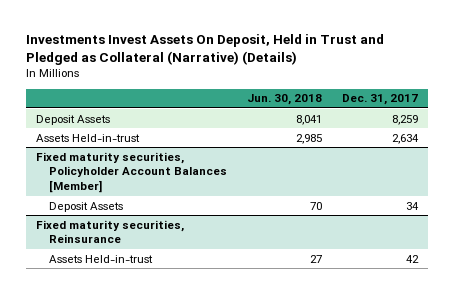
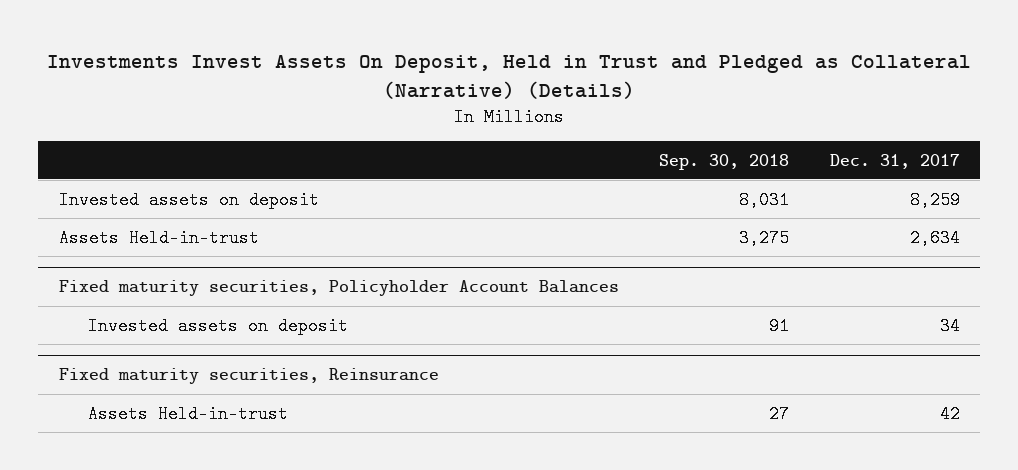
[247,94,323,106] Jun. 30, 2018 -> none
none -> [659,153,790,170] Sep. 30, 2018
[35,114,110,125] Deposit Assets -> [58,190,319,209] Invested assets on deposit
[35,151,228,194] Fixed maturity securities, Policyholder Account Balances [Member] -> [58,280,619,297] Fixed maturity securities, Policyholder Account Balances
[49,201,124,212] Deposit Assets -> [88,316,349,335] Invested assets on deposit

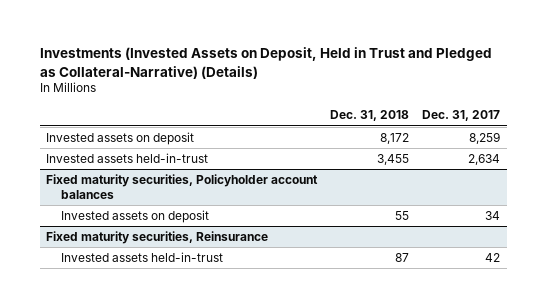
[47,54,972,99] Investments Invest Assets On Deposit, Held in Trust and Pledged as Collateral (Narrative) (Details) -> [39,47,492,79] Investments (Invested Assets on Deposit, Held in Trust and Pledged as Collateral-Narrative) (Details)
[659,153,790,170] Sep. 30, 2018 -> none
none -> [330,110,410,122] Dec. 31, 2018
[58,228,259,247] Assets Held-in-trust -> [46,152,209,163] Invested assets held-in-trust
[58,280,619,297] Fixed maturity securities, Policyholder Account Balances -> [46,173,319,199] Fixed maturity securities, Policyholder account balances
[88,404,289,423] Assets Held-in-trust -> [61,251,224,262] Invested assets held-in-trust

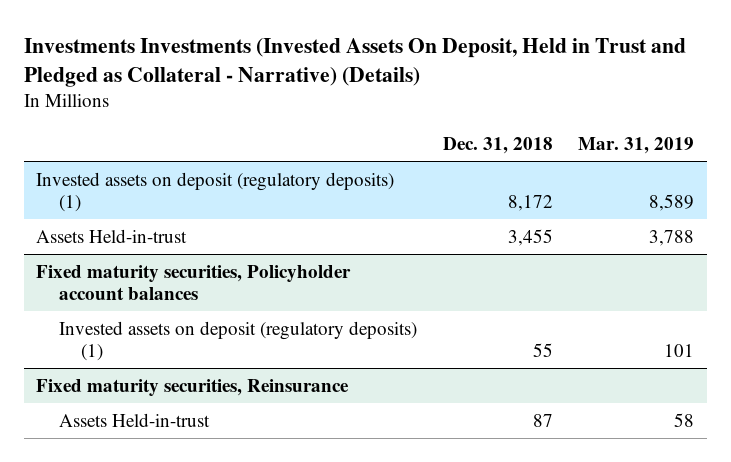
[39,47,492,79] Investments (Invested Assets on Deposit, Held in Trust and Pledged as Collateral-Narrative) (Details) -> [23,37,686,87] Investments Investments (Invested Assets On Deposit, Held in Trust and Pledged as Collateral - Narrative) (Details)
[422,110,501,122] Dec. 31, 2017 -> none
none -> [578,136,695,154] Mar. 31, 2019
[46,131,195,145] Invested assets on deposit -> [36,171,395,212] Invested assets on deposit (regulatory deposits) (1)
[46,152,209,163] Invested assets held-in-trust -> [36,228,188,243] Assets Held-in-trust
[61,209,210,223] Invested assets on deposit -> [58,320,417,361] Invested assets on deposit (regulatory deposits) (1)
[61,251,224,262] Invested assets held-in-trust -> [58,412,210,427] Assets Held-in-trust

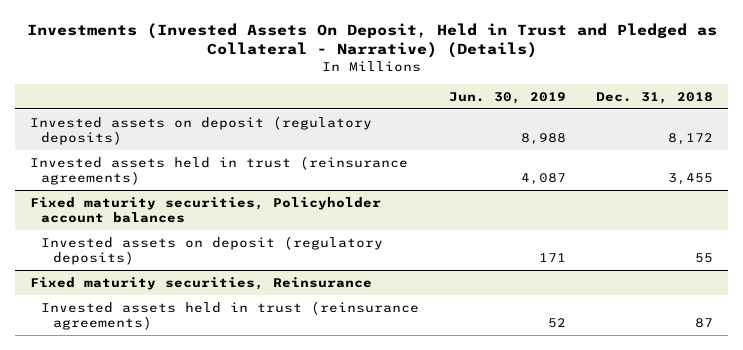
[23,37,686,87] Investments Investments (Invested Assets On Deposit, Held in Trust and Pledged as Collateral - Narrative) (Details) -> [26,22,717,59] Investments (Invested Assets On Deposit, Held in Trust and Pledged as Collateral - Narrative) (Details)
[578,136,695,154] Mar. 31, 2019 -> none
none -> [449,91,567,104] Jun. 30, 2019
[36,171,395,212] Invested assets on deposit (regulatory deposits) (1) -> [30,115,373,145] Invested assets on deposit (regulatory deposits)
[36,228,188,243] Assets Held-in-trust -> [30,155,409,185] Invested assets held in trust (reinsurance agreements)
[58,320,417,361] Invested assets on deposit (regulatory deposits) (1) -> [41,235,384,265] Invested assets on deposit (regulatory deposits)
[58,412,210,427] Assets Held-in-trust -> [41,300,420,330] Invested assets held in trust (reinsurance agreements)

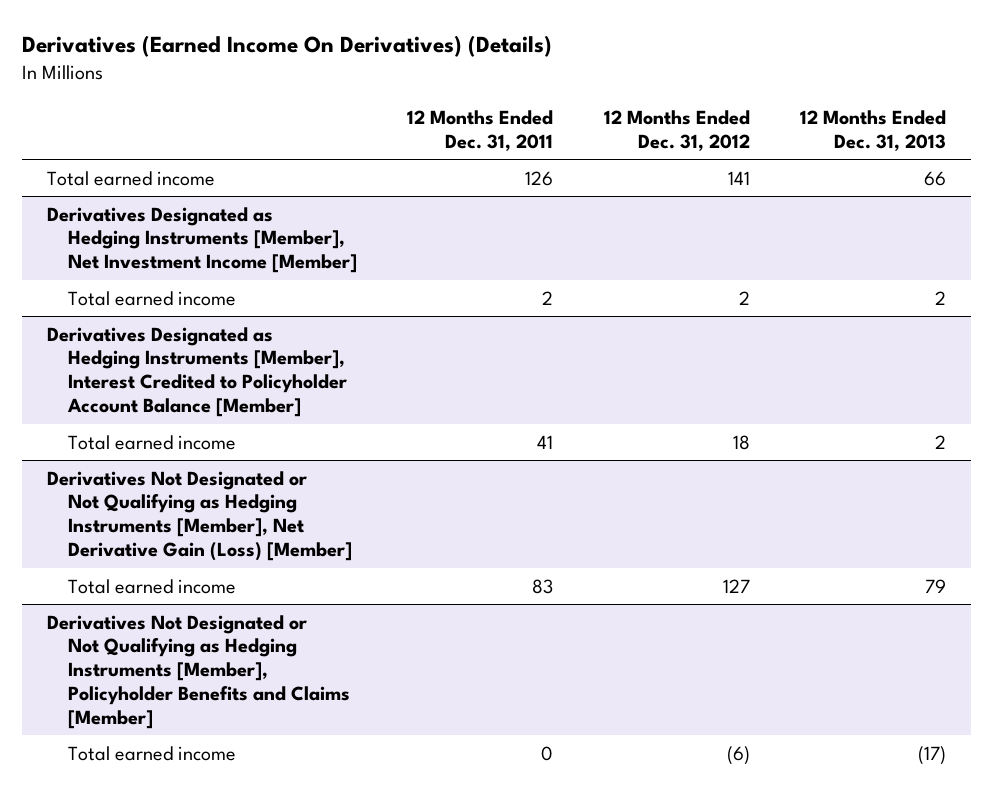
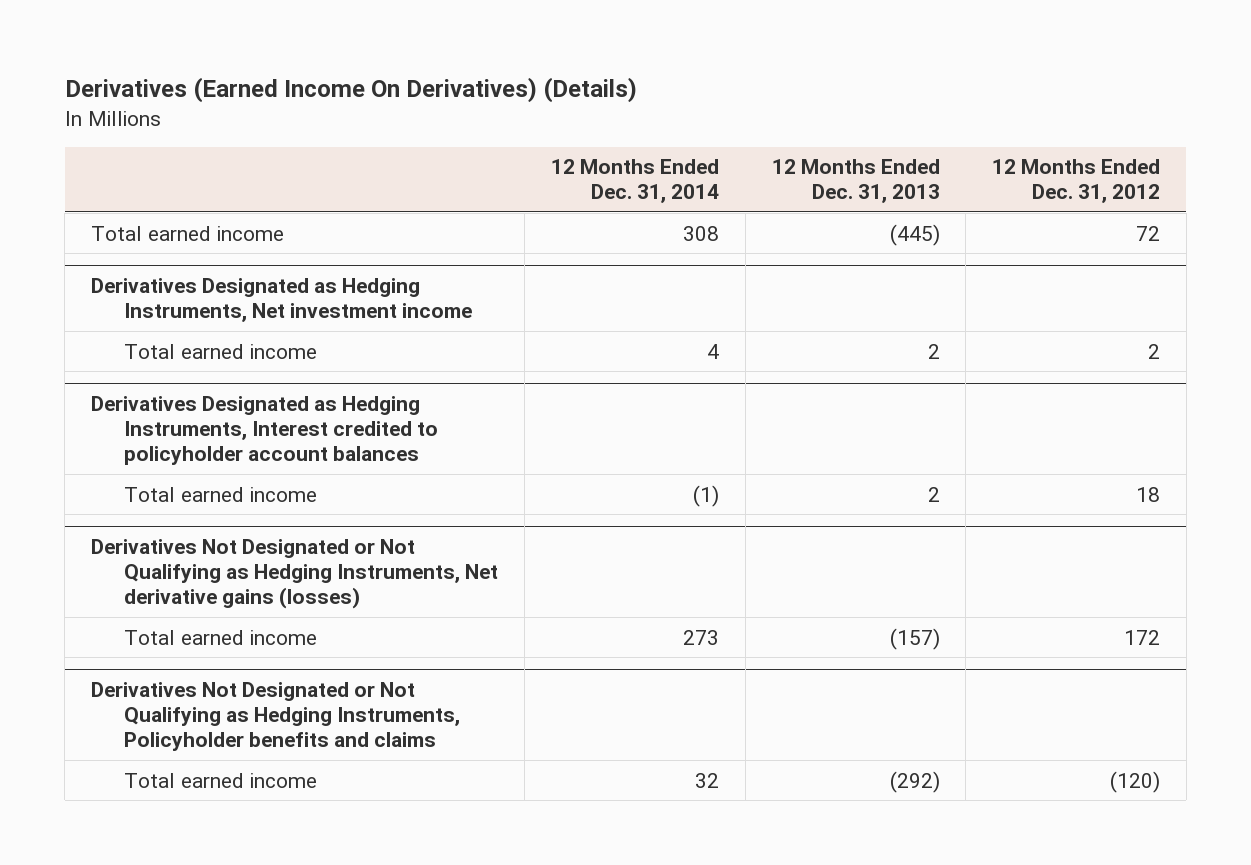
[407,109,554,151] 12 Months Ended Dec. 31, 2011 -> none
none -> [550,159,719,204] 12 Months Ended Dec. 31, 2014
[727,170,750,185] 141 -> [1136,225,1161,241] 72
[923,170,946,186] 66 -> [889,223,940,246] (445)
[46,206,358,274] Derivatives Designated as Hedging Instruments [Member], Net Investment Income [Member] -> [90,278,473,323] Derivatives Designated as Hedging Instruments, Net investment income
[46,326,348,417] Derivatives Designated as Hedging Instruments [Member], Interest Credited to Policyholder Account Balance [Member] -> [90,396,439,466] Derivatives Designated as Hedging Instruments, Interest credited to policyholder account balances
[46,470,353,561] Derivatives Not Designated or Not Qualifying as Hedging Instruments [Member], Net Derivative Gain (Loss) [Member] -> [90,539,499,610] Derivatives Not Designated or Not Qualifying as Hedging Instruments, Net derivative gains (losses)
[722,578,750,593] 127 -> [1124,629,1161,645] 172
[924,578,946,593] 79 -> [889,627,940,650] (157)
[46,614,351,729] Derivatives Not Designated or Not Qualifying as Hedging Instruments [Member], Policyholder Benefits and Claims [Member] -> [90,682,461,752] Derivatives Not Designated or Not Qualifying as Hedging Instruments, Policyholder benefits and claims
[726,745,750,765] (6) -> [1110,770,1161,793] (120)
[917,745,946,765] (17) -> [889,770,940,793] (292)

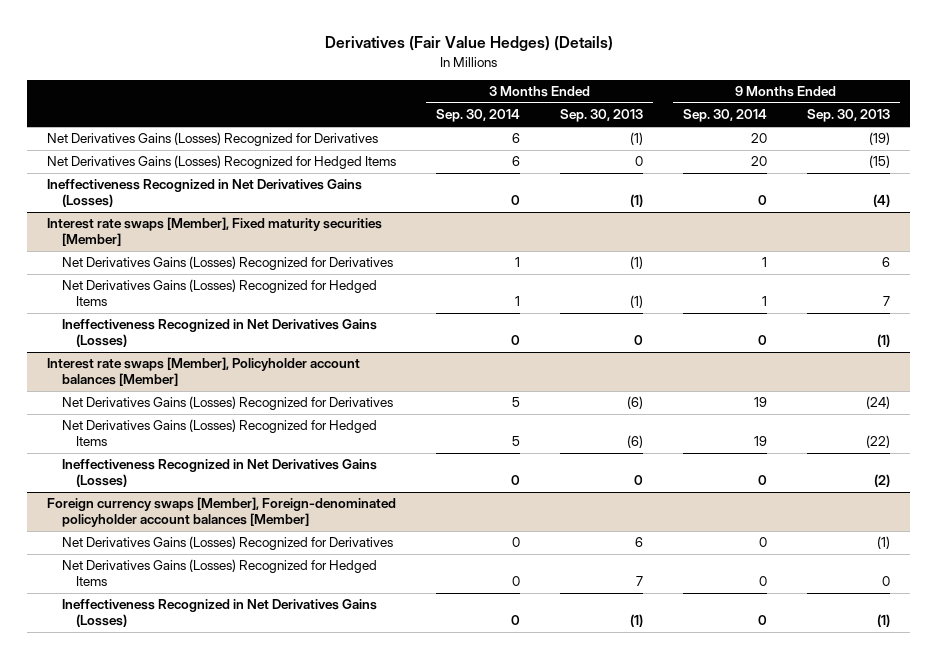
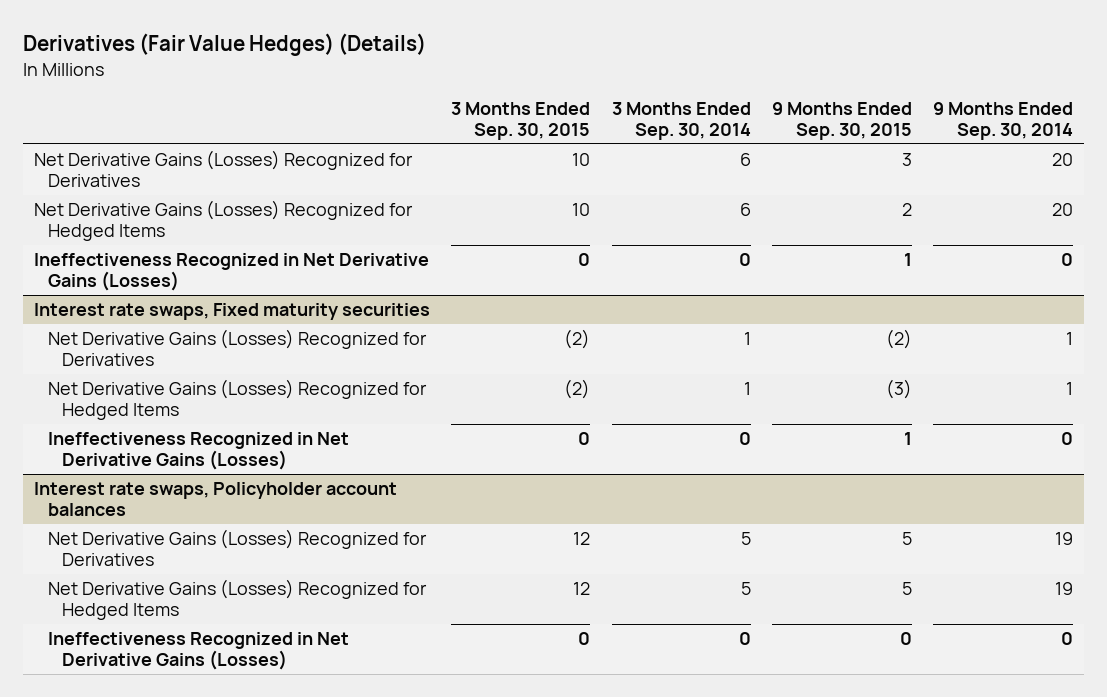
[560,109,644,123] Sep. 30, 2013 -> none
[806,109,890,123] Sep. 30, 2013 -> none
none -> [451,101,591,140] 3 Months Ended Sep. 30, 2015
none -> [771,101,912,140] 9 Months Ended Sep. 30, 2015
[47,497,397,528] Foreign currency swaps [Member], Foreign-denominated policyholder account balances [Member] -> none
[61,536,393,551] Net Derivatives Gains (Losses) Recognized for Derivatives -> none
[61,559,377,587] Net Derivatives Gains (Losses) Recognized for Hedged Items -> none
[61,599,377,628] Ineffectiveness Recognized in Net Derivatives Gains (Losses) -> none
[47,132,379,147] Net Derivatives Gains (Losses) Recognized for Derivatives -> [33,150,413,188] Net Derivative Gains (Losses) Recognized for Derivatives
[47,155,397,170] Net Derivatives Gains (Losses) Recognized for Hedged Items -> [33,200,413,242] Net Derivative Gains (Losses) Recognized for Hedged Items
[47,179,363,208] Ineffectiveness Recognized in Net Derivatives Gains (Losses) -> [33,253,429,292] Ineffectiveness Recognized in Net Derivative Gains (Losses)
[47,217,383,247] Interest rate swaps [Member], Fixed maturity securities [Member] -> [33,303,430,321] Interest rate swaps, Fixed maturity securities
[61,256,393,271] Net Derivatives Gains (Losses) Recognized for Derivatives -> [47,329,427,367] Net Derivative Gains (Losses) Recognized for Derivatives
[61,279,377,307] Net Derivatives Gains (Losses) Recognized for Hedged Items -> [47,379,427,421] Net Derivative Gains (Losses) Recognized for Hedged Items
[61,319,377,348] Ineffectiveness Recognized in Net Derivatives Gains (Losses) -> [47,432,349,471] Ineffectiveness Recognized in Net Derivative Gains (Losses)
[47,357,361,387] Interest rate swaps [Member], Policyholder account balances [Member] -> [33,482,397,517] Interest rate swaps, Policyholder account balances
[61,396,393,411] Net Derivatives Gains (Losses) Recognized for Derivatives -> [47,529,427,567] Net Derivative Gains (Losses) Recognized for Derivatives
[61,419,377,447] Net Derivatives Gains (Losses) Recognized for Hedged Items -> [47,579,427,621] Net Derivative Gains (Losses) Recognized for Hedged Items
[61,459,377,488] Ineffectiveness Recognized in Net Derivatives Gains (Losses) -> [47,632,349,671] Ineffectiveness Recognized in Net Derivative Gains (Losses)

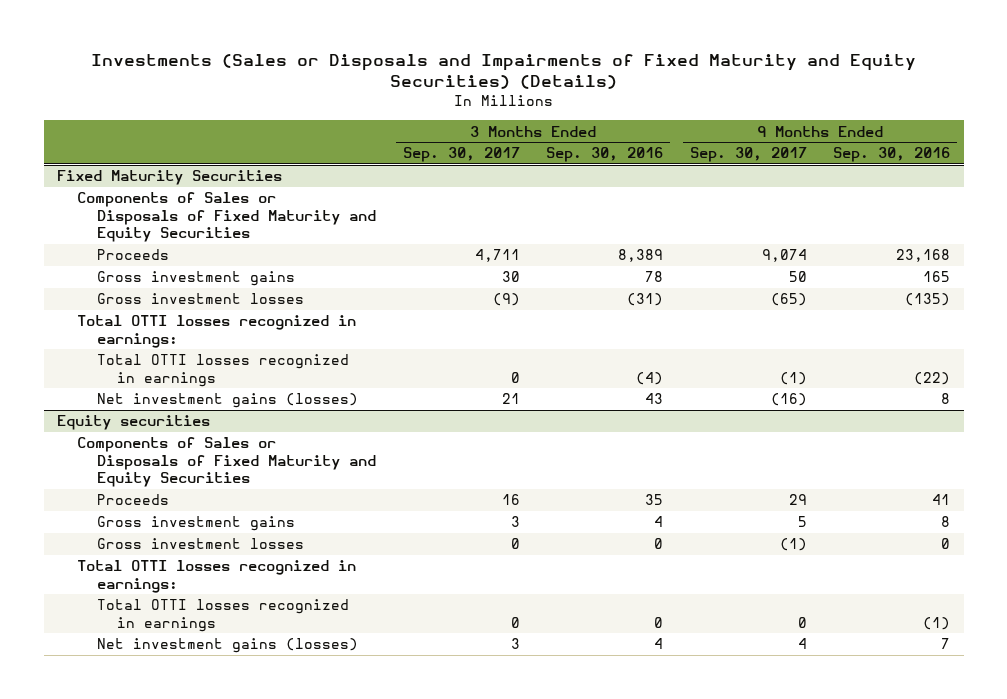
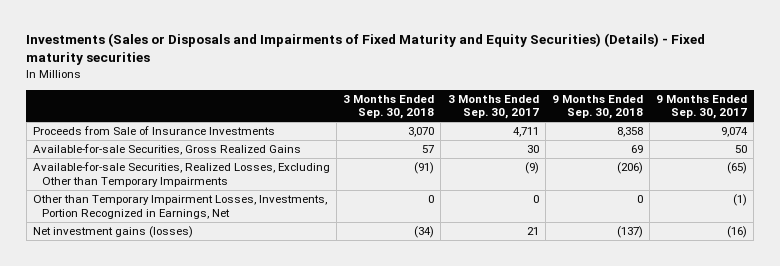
[90,53,916,90] Investments (Sales or Disposals and Impairments of Fixed Maturity and Equity Securities) (Details) -> [26,33,706,66] Investments (Sales or Disposals and Impairments of Fixed Maturity and Equity Securities) (Details) - Fixed maturity securities
[546,147,664,163] Sep. 30, 2016 -> none
[833,147,951,163] Sep. 30, 2016 -> none
none -> [343,94,435,120] 3 Months Ended Sep. 30, 2018
none -> [551,94,643,120] 9 Months Ended Sep. 30, 2018
[56,170,282,186] Fixed Maturity Securities -> none
[77,192,377,243] Components of Sales or Disposals of Fixed Maturity and Equity Securities -> none
[77,315,357,348] Total OTTI losses recognized in earnings: -> none
[97,249,170,261] Proceeds -> [32,126,275,136] Proceeds from Sale of Insurance Investments
[97,271,296,287] Gross investment gains -> [32,144,301,156] Available-for-sale Securities, Gross Realized Gains
[97,293,305,305] Gross investment losses -> [32,162,330,187] Available-for-sale Securities, Realized Losses, Excluding Other than Temporary Impairments
[97,354,350,387] Total OTTI losses recognized in earnings -> [32,195,327,219] Other than Temporary Impairment Losses, Investments, Portion Recognized in Earnings, Net
[56,415,210,431] Equity securities -> none
[77,437,377,488] Components of Sales or Disposals of Fixed Maturity and Equity Securities -> none
[97,494,170,506] Proceeds -> none
[97,516,296,532] Gross investment gains -> none
[97,538,305,550] Gross investment losses -> none
[77,560,357,593] Total OTTI losses recognized in earnings: -> none
[97,599,350,632] Total OTTI losses recognized in earnings -> none
[97,638,359,654] Net investment gains (losses) -> none

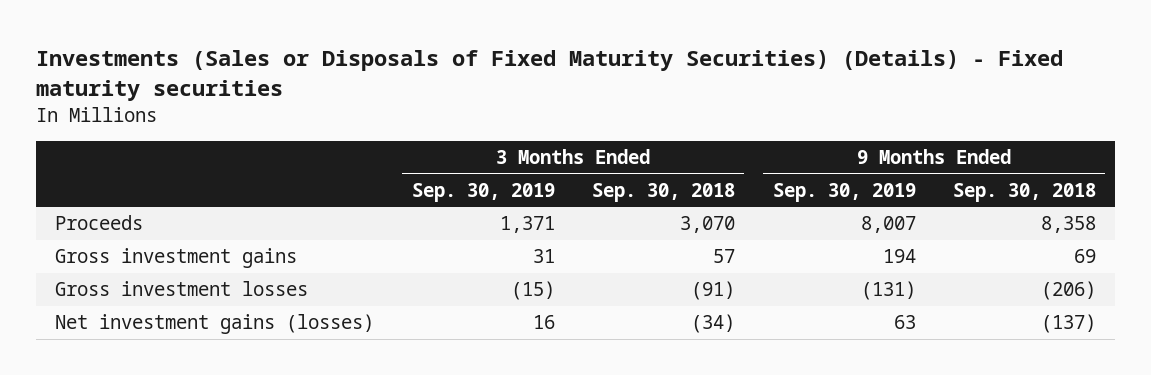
[26,33,706,66] Investments (Sales or Disposals and Impairments of Fixed Maturity and Equity Securities) (Details) - Fixed maturity securities -> [36,50,1064,101] Investments (Sales or Disposals of Fixed Maturity Securities) (Details) - Fixed maturity securities
[447,94,539,120] 3 Months Ended Sep. 30, 2017 -> none
[656,94,748,120] 9 Months Ended Sep. 30, 2017 -> none
none -> [411,182,555,202] Sep. 30, 2019
none -> [772,182,916,202] Sep. 30, 2019
[32,195,327,219] Other than Temporary Impairment Losses, Investments, Portion Recognized in Earnings, Net -> none
[32,126,275,136] Proceeds from Sale of Insurance Investments -> [55,215,144,231] Proceeds
[32,144,301,156] Available-for-sale Securities, Gross Realized Gains -> [55,248,298,269] Gross investment gains
[32,162,330,187] Available-for-sale Securities, Realized Losses, Excluding Other than Temporary Impairments -> [55,281,309,297] Gross investment losses

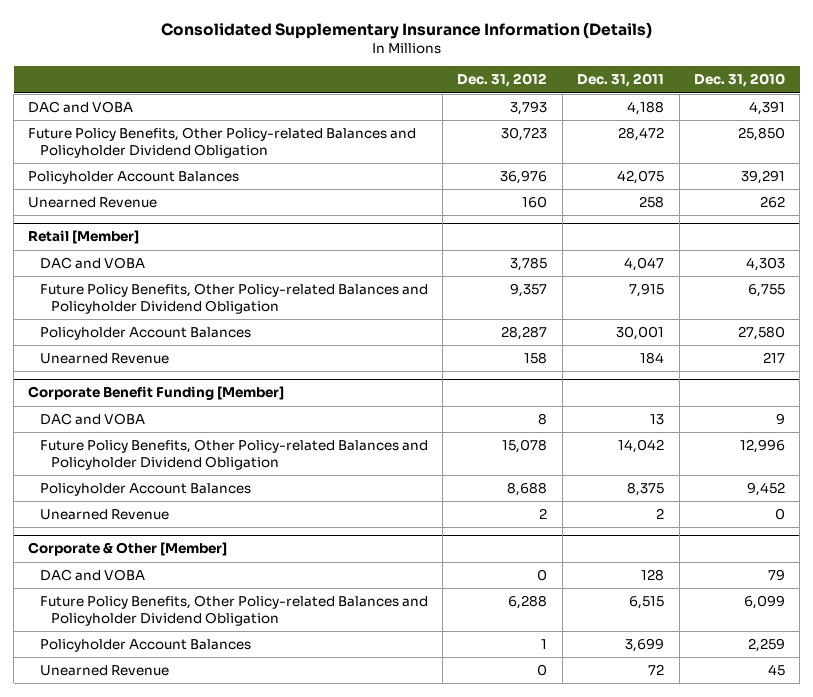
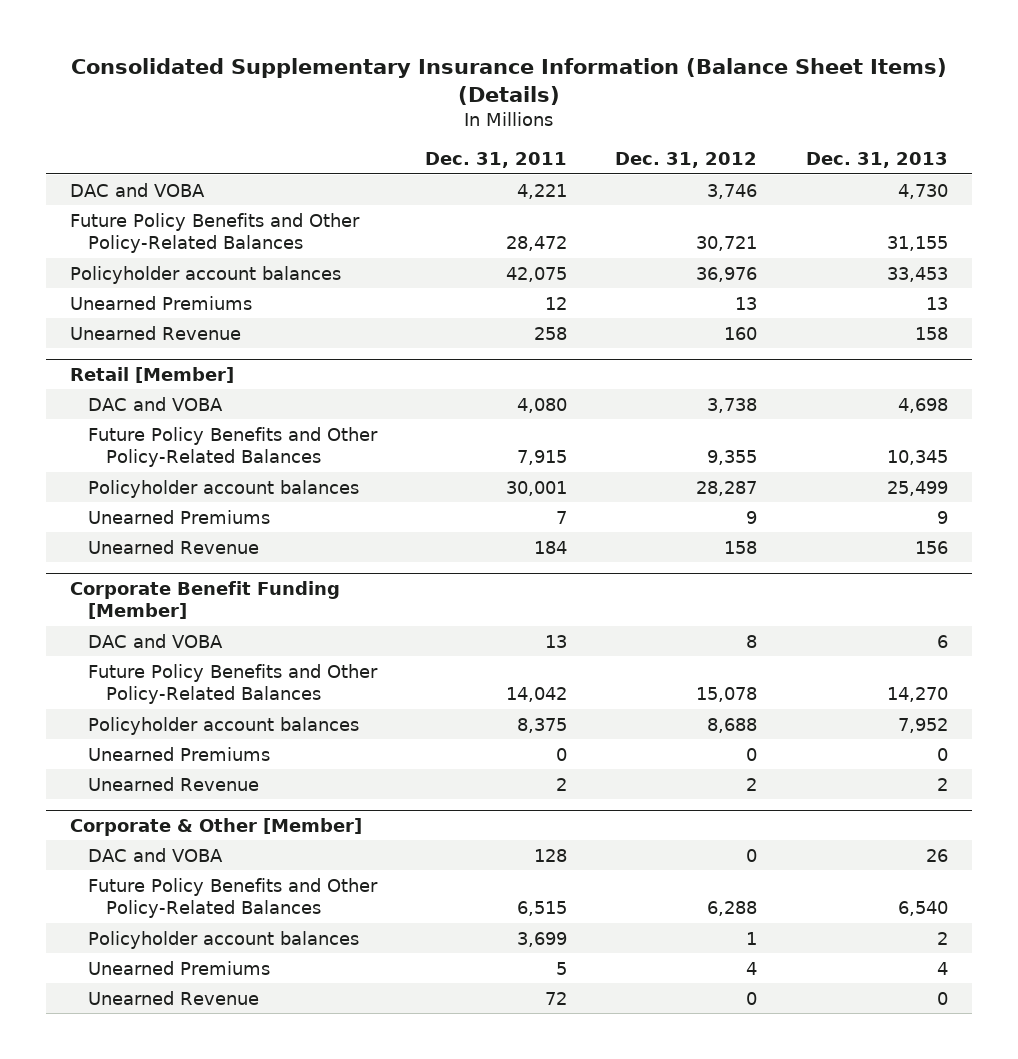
[160,21,652,39] Consolidated Supplementary Insurance Information (Details) -> [71,58,948,105] Consolidated Supplementary Insurance Information (Balance Sheet Items) (Details)
[693,73,785,88] Dec. 31, 2010 -> none
none -> [805,152,948,169] Dec. 31, 2013
[510,101,548,116] 3,793 -> [707,183,758,199] 3,746
[627,101,665,116] 4,188 -> [517,183,568,199] 4,221
[28,127,417,158] Future Policy Benefits, Other Policy-related Balances and Policyholder Dividend Obligation -> [70,212,361,253] Future Policy Benefits and Other Policy-Related Balances
[501,127,548,142] 30,723 -> [696,235,758,251] 30,721
[28,171,240,185] Policyholder Account Balances -> [70,265,342,284] Policyholder account balances
none -> [70,295,253,310] Unearned Premiums
[510,257,548,272] 3,785 -> [707,397,758,413] 3,738
[624,257,665,272] 4,047 -> [517,397,568,413] 4,080
[39,283,428,314] Future Policy Benefits, Other Policy-related Balances and Policyholder Dividend Obligation -> [88,426,379,467] Future Policy Benefits and Other Policy-Related Balances
[510,283,548,298] 9,357 -> [707,449,758,465] 9,355
[39,327,251,341] Policyholder Account Balances -> [88,479,360,498] Policyholder account balances
none -> [88,509,271,524] Unearned Premiums
[39,439,428,470] Future Policy Benefits, Other Policy-related Balances and Policyholder Dividend Obligation -> [88,663,379,704] Future Policy Benefits and Other Policy-Related Balances
[39,483,251,497] Policyholder Account Balances -> [88,716,360,735] Policyholder account balances
none -> [88,746,271,761] Unearned Premiums
[39,595,428,626] Future Policy Benefits, Other Policy-related Balances and Policyholder Dividend Obligation -> [88,877,379,918] Future Policy Benefits and Other Policy-Related Balances
[39,639,251,653] Policyholder Account Balances -> [88,930,360,949] Policyholder account balances
none -> [88,960,271,975] Unearned Premiums

